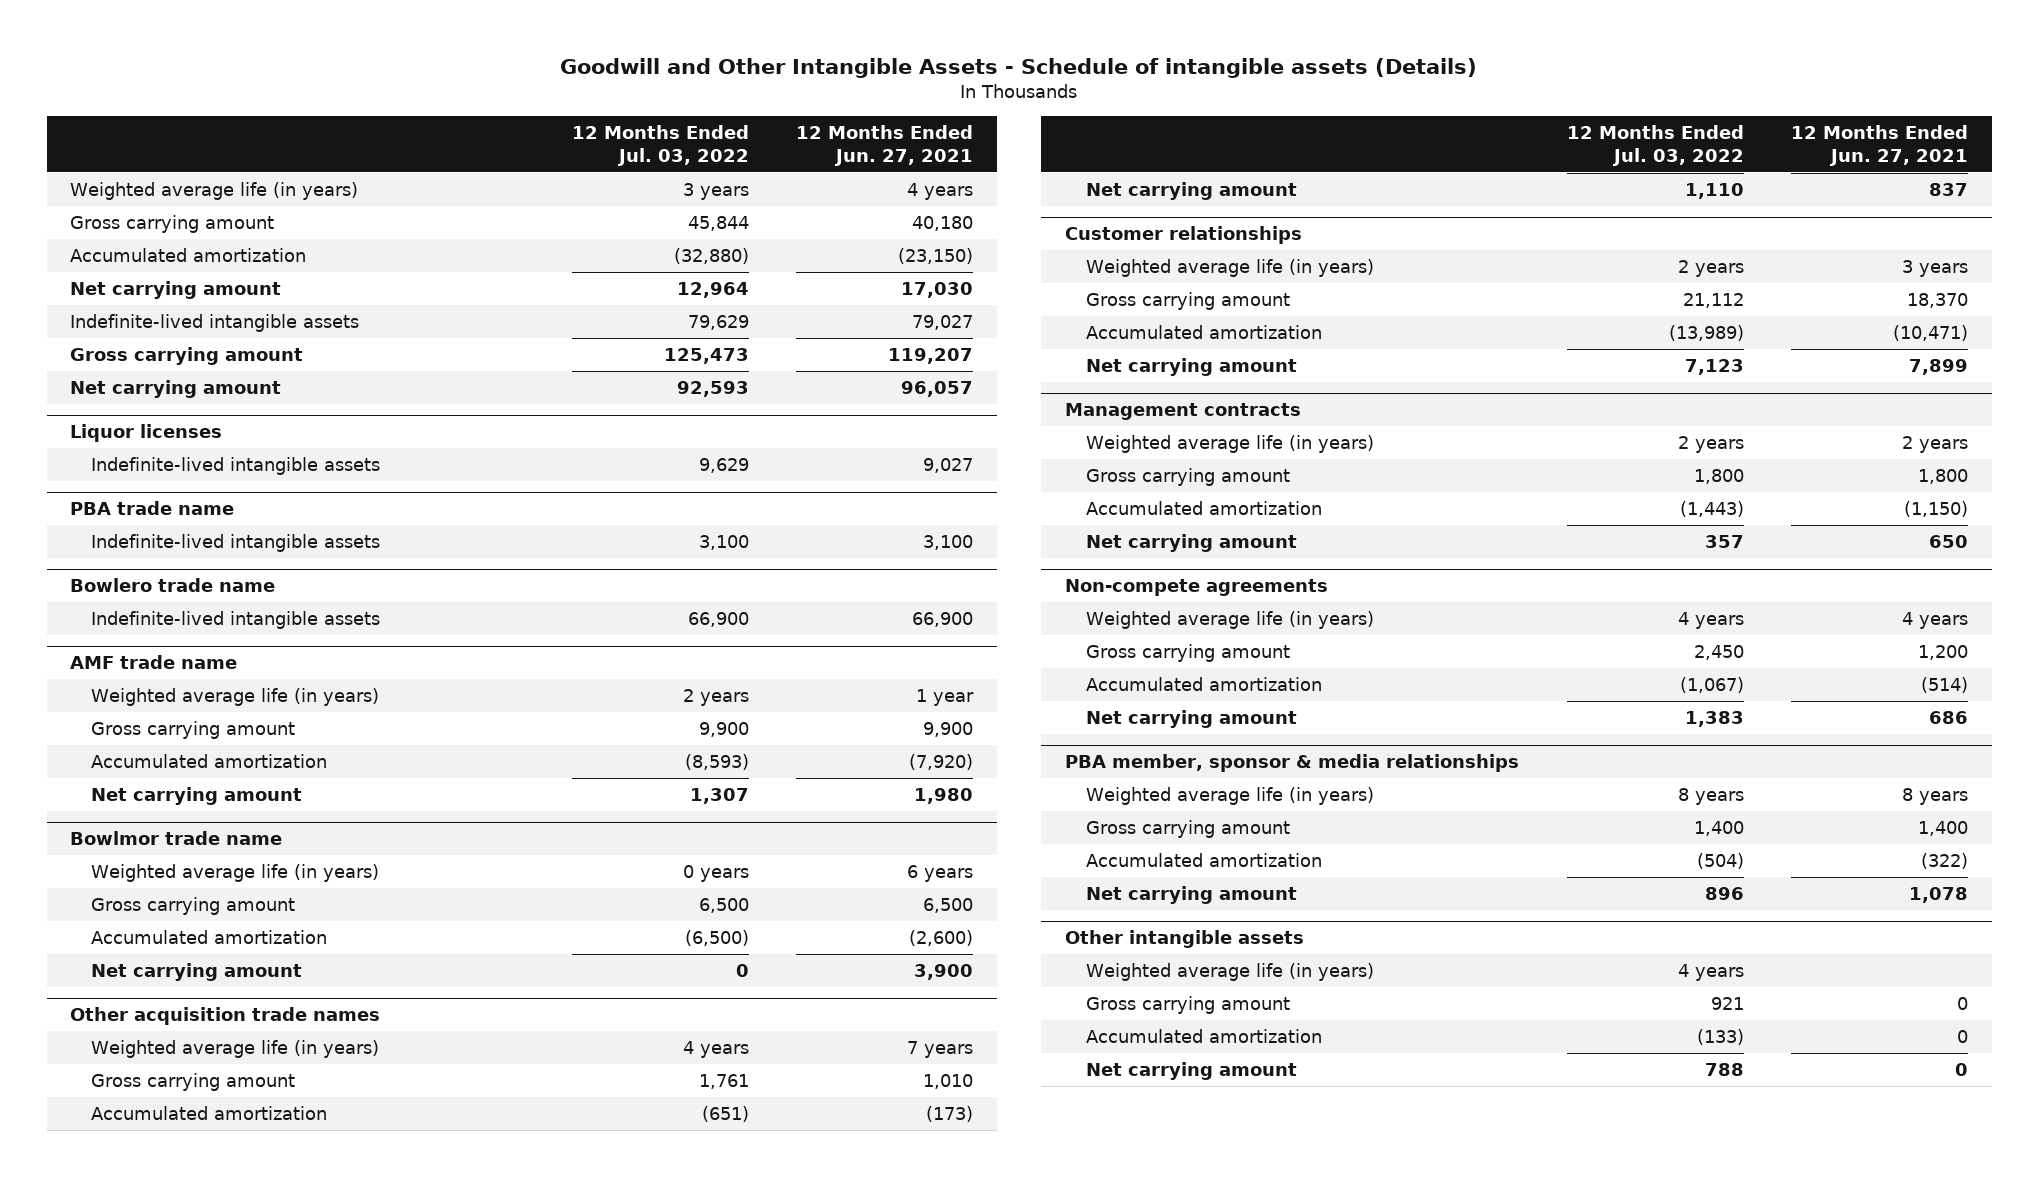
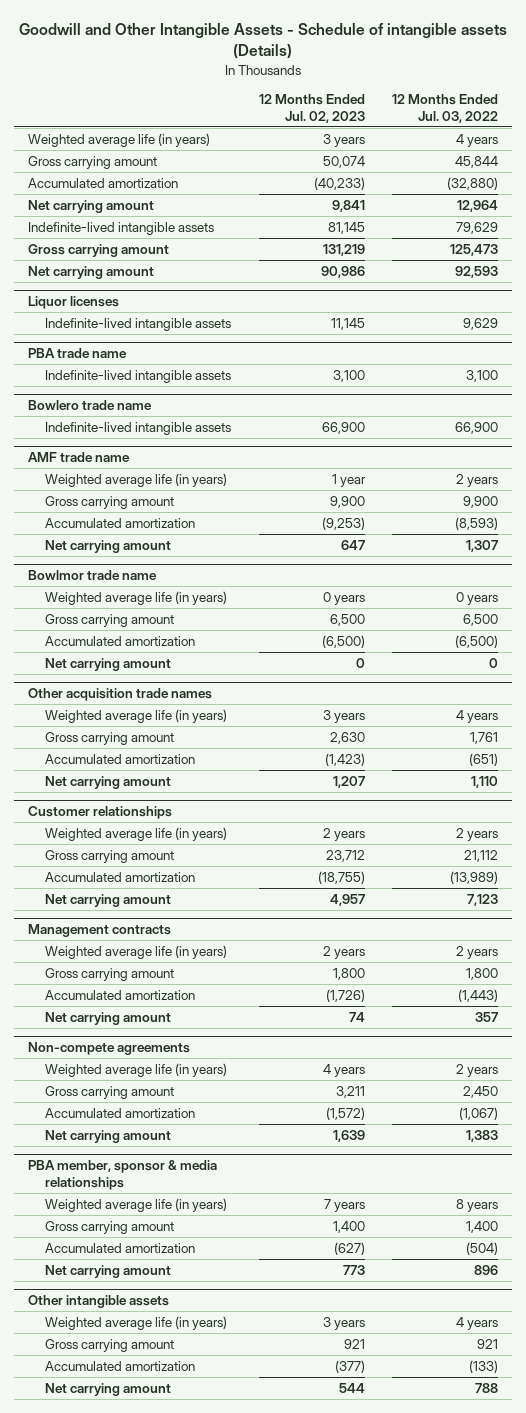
[796,124,974,166] 12 Months Ended Jun. 27, 2021 -> none
none -> [258,94,365,123] 12 Months Ended Jul. 02, 2023
[682,182,749,200] 3 years -> [456,133,499,147] 4 years
[1677,611,1744,629] 4 years -> [456,1063,499,1077] 2 years

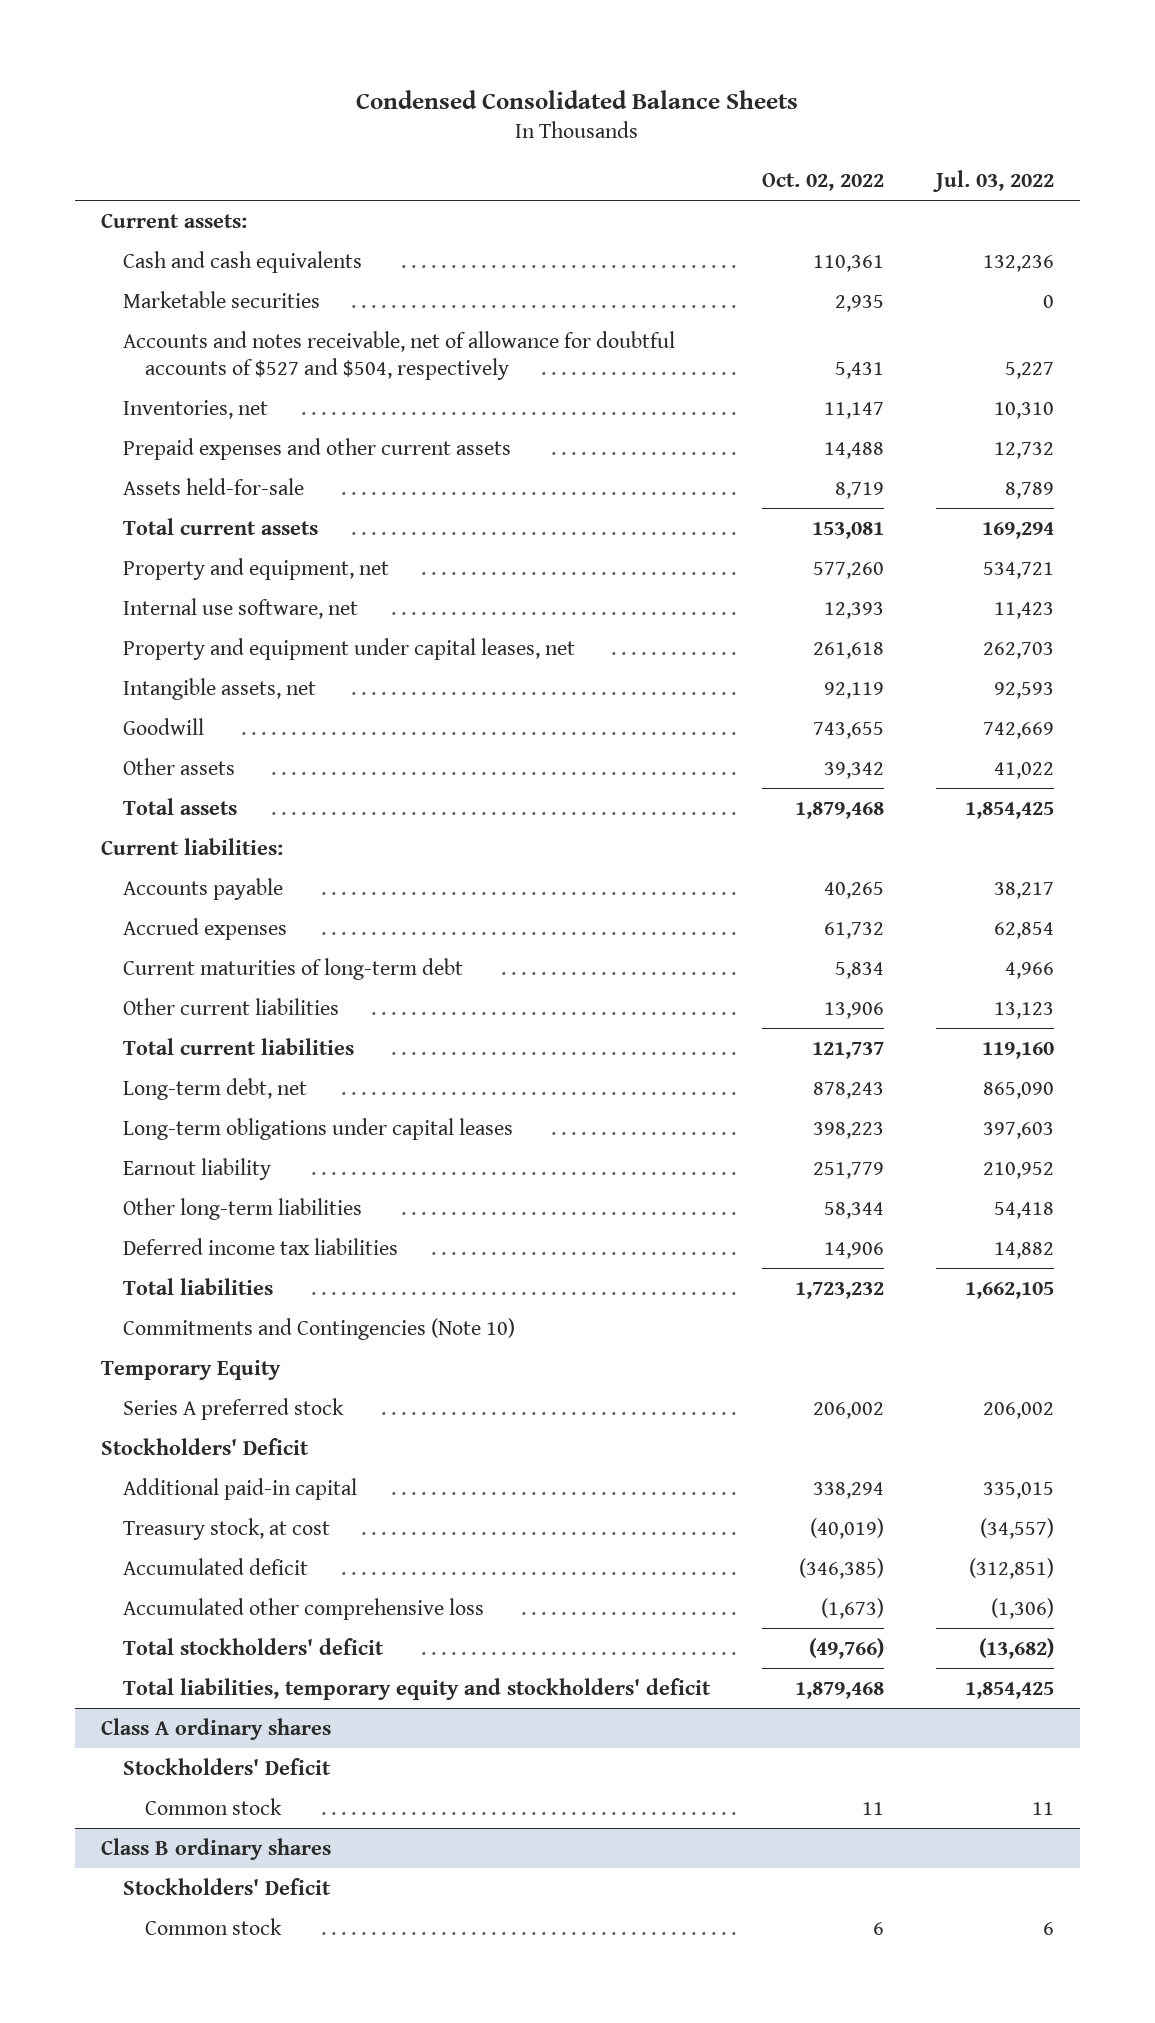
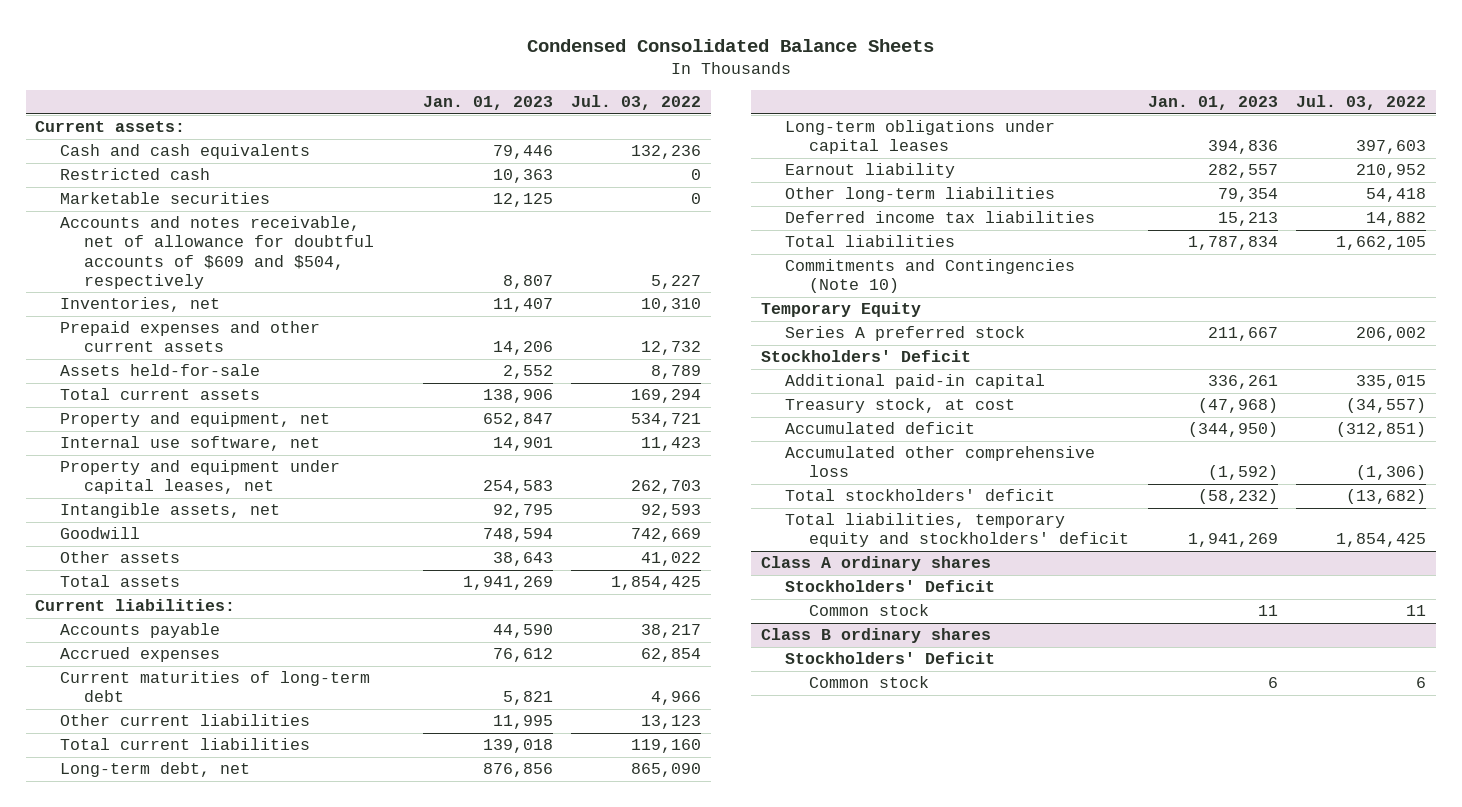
[761,172,884,191] Oct. 02, 2022 -> none
none -> [422,96,553,111] Jan. 01, 2023
none -> [59,168,210,181] Restricted cash
[122,330,675,380] Accounts and notes receivable, net of allowance for doubtful accounts of $527 and $504, respectively -> [59,216,375,289] Accounts and notes receivable, net of allowance for doubtful accounts of $609 and $504, respectively

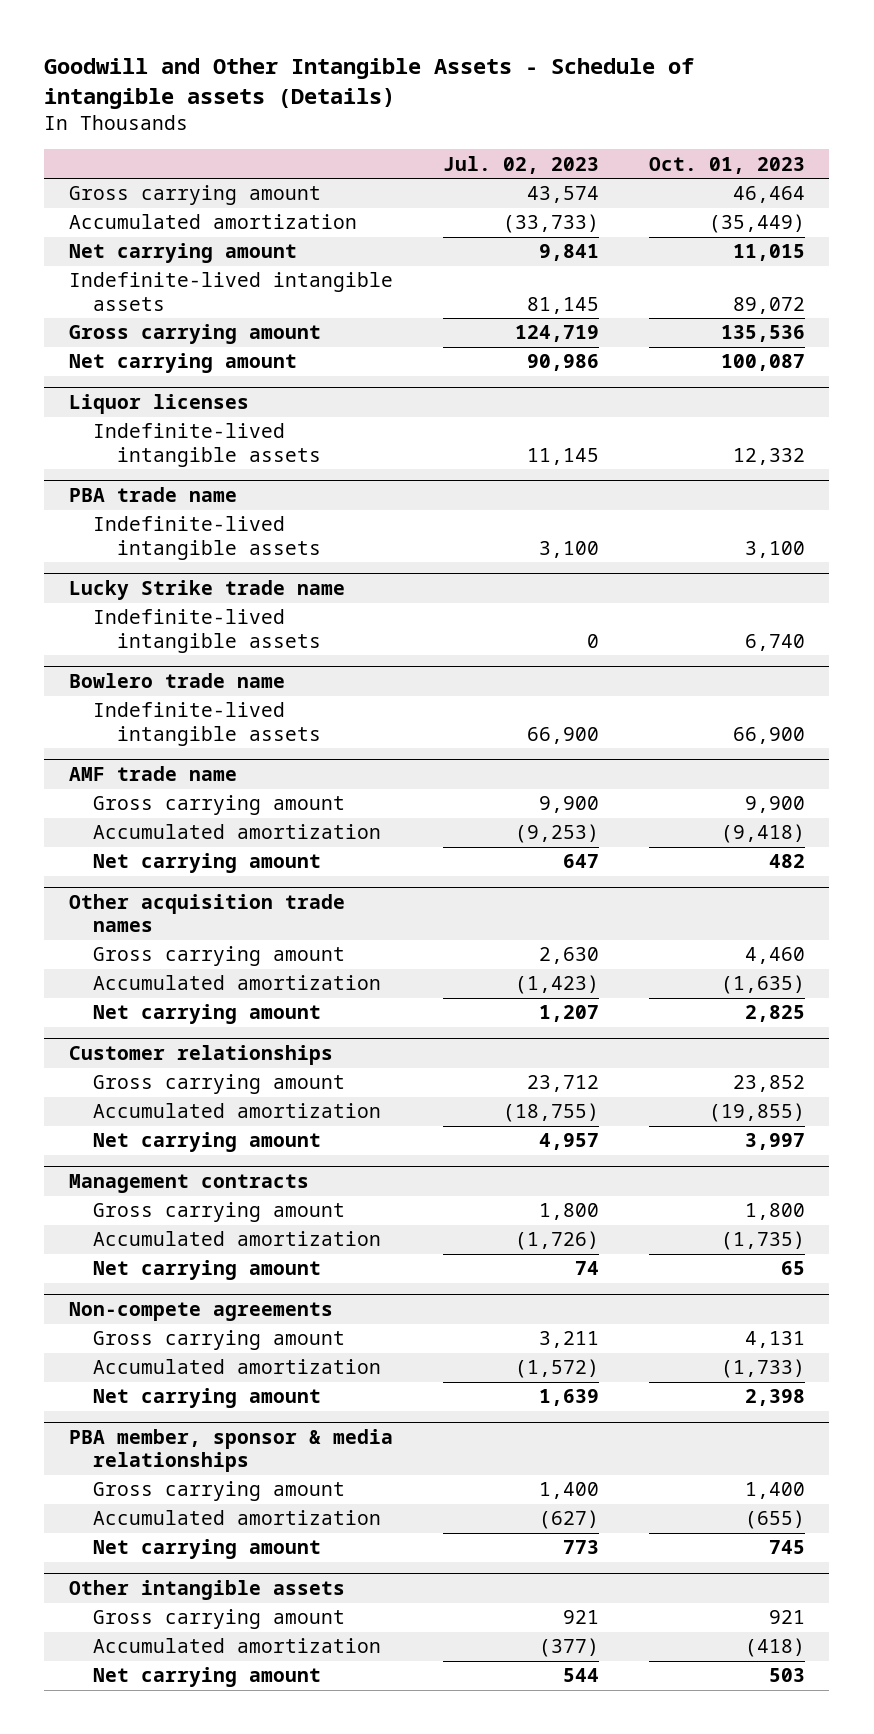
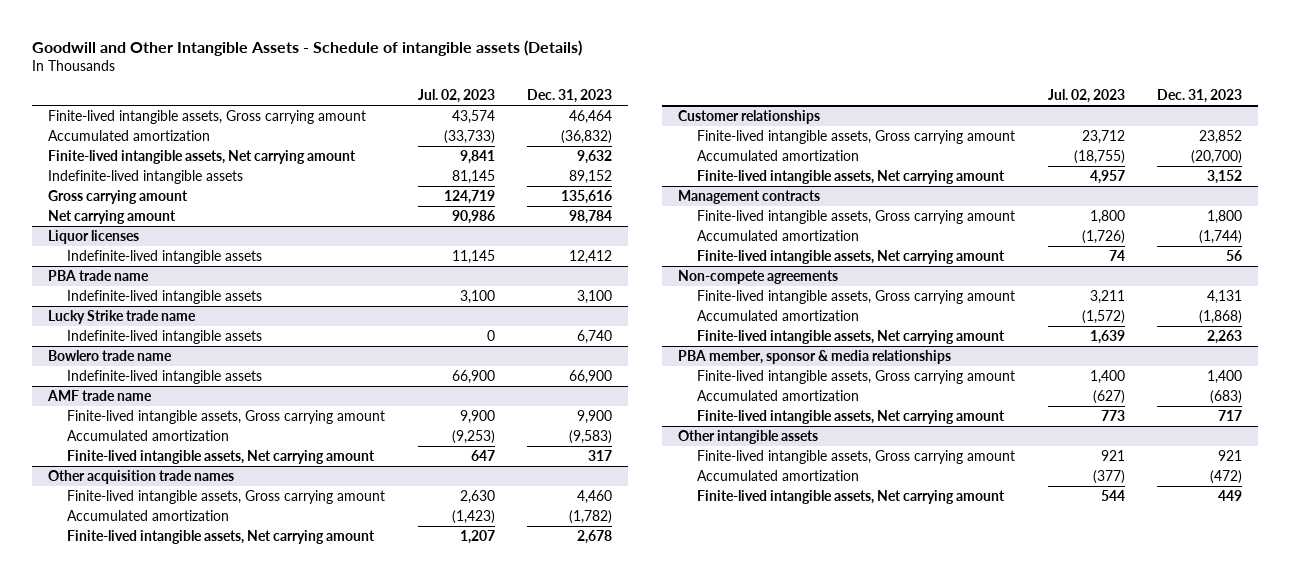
[648,156,805,174] Oct. 01, 2023 -> none
none -> [527,89,613,104] Dec. 31, 2023
[68,185,321,206] Gross carrying amount -> [48,110,367,125] Finite-lived intangible assets, Gross carrying amount
[68,243,297,264] Net carrying amount -> [48,150,357,165] Finite-lived intangible assets, Net carrying amount
[93,795,346,816] Gross carrying amount -> [67,410,386,425] Finite-lived intangible assets, Gross carrying amount
[93,853,322,874] Net carrying amount -> [67,450,376,465] Finite-lived intangible assets, Net carrying amount
[93,946,346,967] Gross carrying amount -> [67,490,386,505] Finite-lived intangible assets, Gross carrying amount
[93,1004,322,1025] Net carrying amount -> [67,530,376,545] Finite-lived intangible assets, Net carrying amount
[93,1074,346,1095] Gross carrying amount -> [697,130,1016,145] Finite-lived intangible assets, Gross carrying amount
[93,1132,322,1153] Net carrying amount -> [697,170,1006,185] Finite-lived intangible assets, Net carrying amount
[93,1202,346,1223] Gross carrying amount -> [697,210,1016,225] Finite-lived intangible assets, Gross carrying amount
[93,1260,322,1281] Net carrying amount -> [697,250,1006,265] Finite-lived intangible assets, Net carrying amount
[93,1330,346,1351] Gross carrying amount -> [697,290,1016,305] Finite-lived intangible assets, Gross carrying amount
[93,1388,322,1409] Net carrying amount -> [697,330,1006,345] Finite-lived intangible assets, Net carrying amount
[93,1481,346,1502] Gross carrying amount -> [697,370,1016,385] Finite-lived intangible assets, Gross carrying amount
[93,1539,322,1560] Net carrying amount -> [697,410,1006,425] Finite-lived intangible assets, Net carrying amount
[93,1609,346,1630] Gross carrying amount -> [697,450,1016,465] Finite-lived intangible assets, Gross carrying amount
[93,1667,322,1688] Net carrying amount -> [697,490,1006,505] Finite-lived intangible assets, Net carrying amount

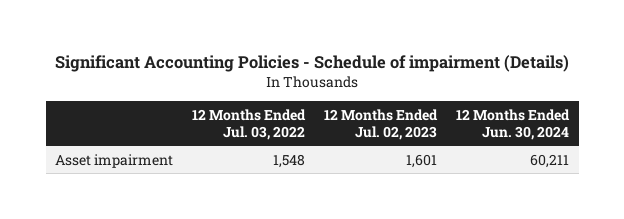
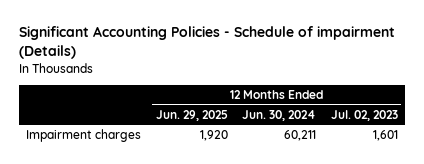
[192,109,307,140] 12 Months Ended Jul. 03, 2022 -> none
none -> [155,109,228,121] Jun. 29, 2025
[55,153,174,168] Asset impairment -> [25,129,141,143] Impairment charges

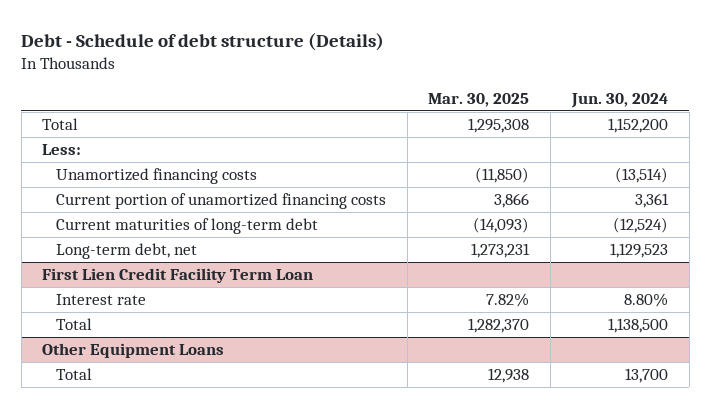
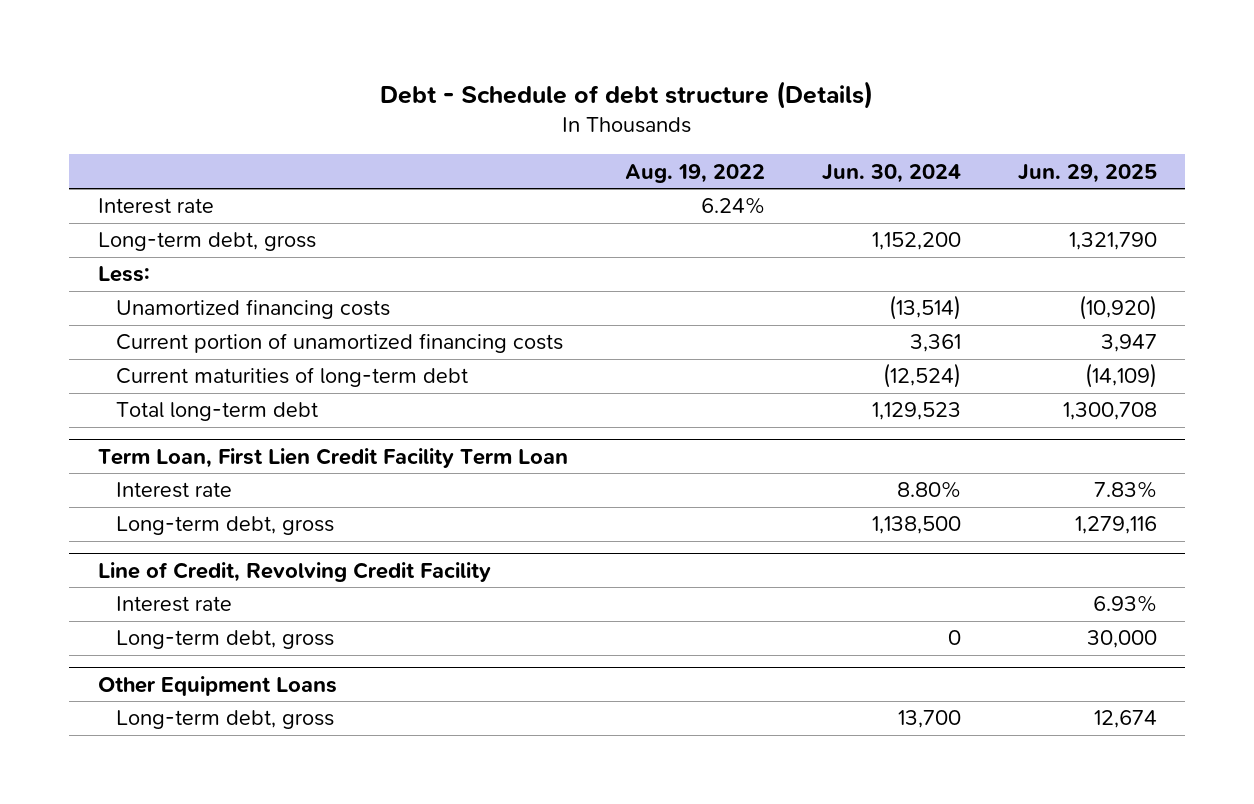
[428,92,530,107] Mar. 30, 2025 -> none
none -> [624,163,765,183] Aug. 19, 2022
none -> [1017,163,1157,183] Jun. 29, 2025
none -> [97,198,214,215] Interest rate
[42,118,79,131] Total -> [97,232,316,252] Long-term debt, gross
[55,243,197,260] Long-term debt, net -> [115,402,318,422] Total long-term debt
[42,268,314,284] First Lien Credit Facility Term Loan -> [97,447,568,468] Term Loan, First Lien Credit Facility Term Loan
[55,318,92,331] Total -> [115,516,334,536] Long-term debt, gross
none -> [97,561,491,582] Line of Credit, Revolving Credit Facility
none -> [115,596,232,613] Interest rate
none -> [115,630,334,650] Long-term debt, gross
[55,368,92,381] Total -> [115,710,334,730] Long-term debt, gross

